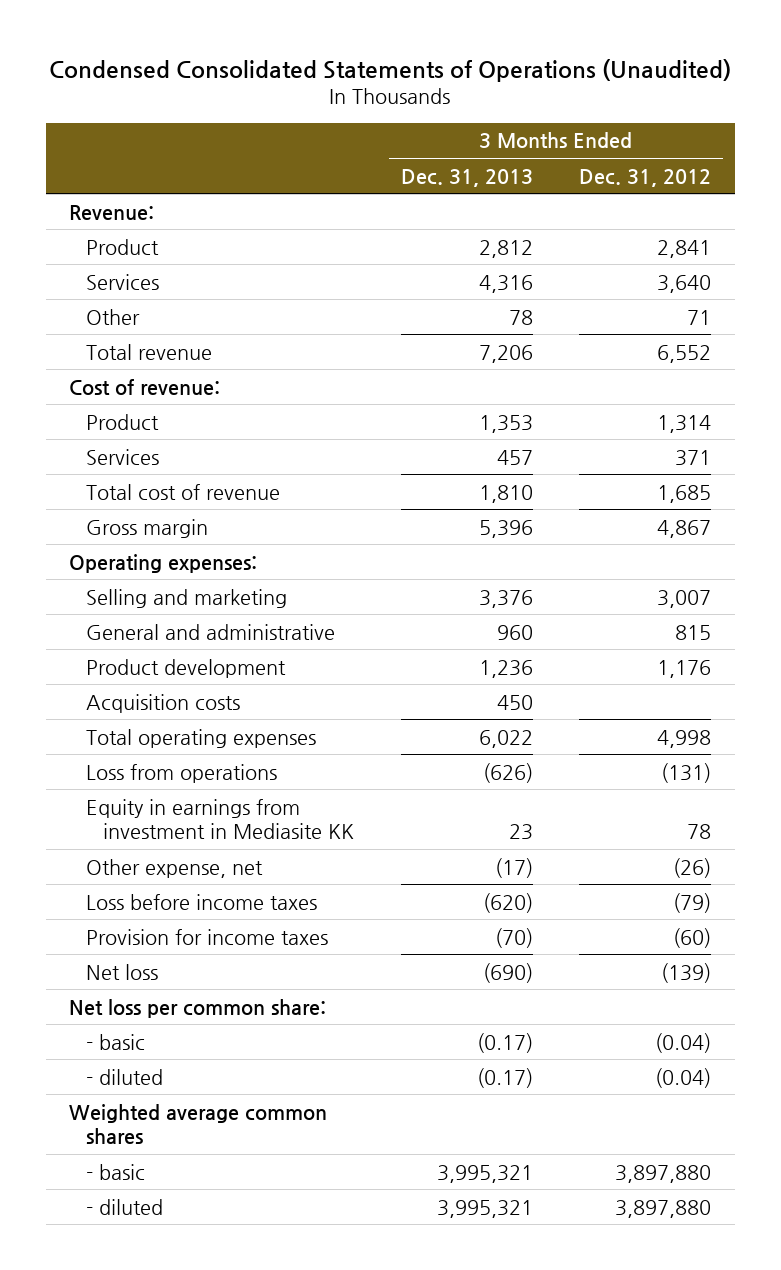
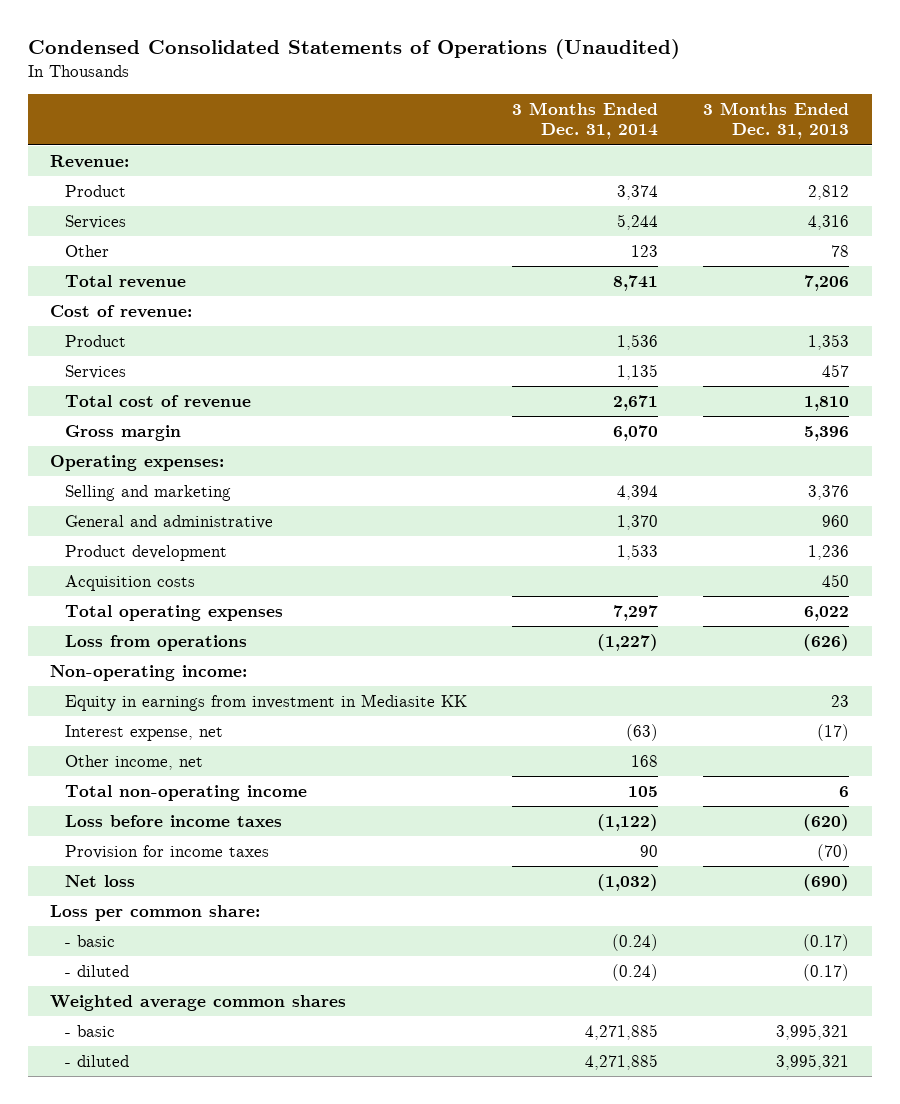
[579,168,712,187] Dec. 31, 2012 -> none
none -> [512,101,659,140] 3 Months Ended Dec. 31, 2014
none -> [50,665,248,682] Non-operating income:
[86,858,264,878] Other expense, net -> [64,725,223,742] Interest expense, net
none -> [64,755,203,771] Other income, net
none -> [64,785,307,802] Total non-operating income
[69,998,327,1018] Net loss per common share: -> [50,905,261,922] Loss per common share:

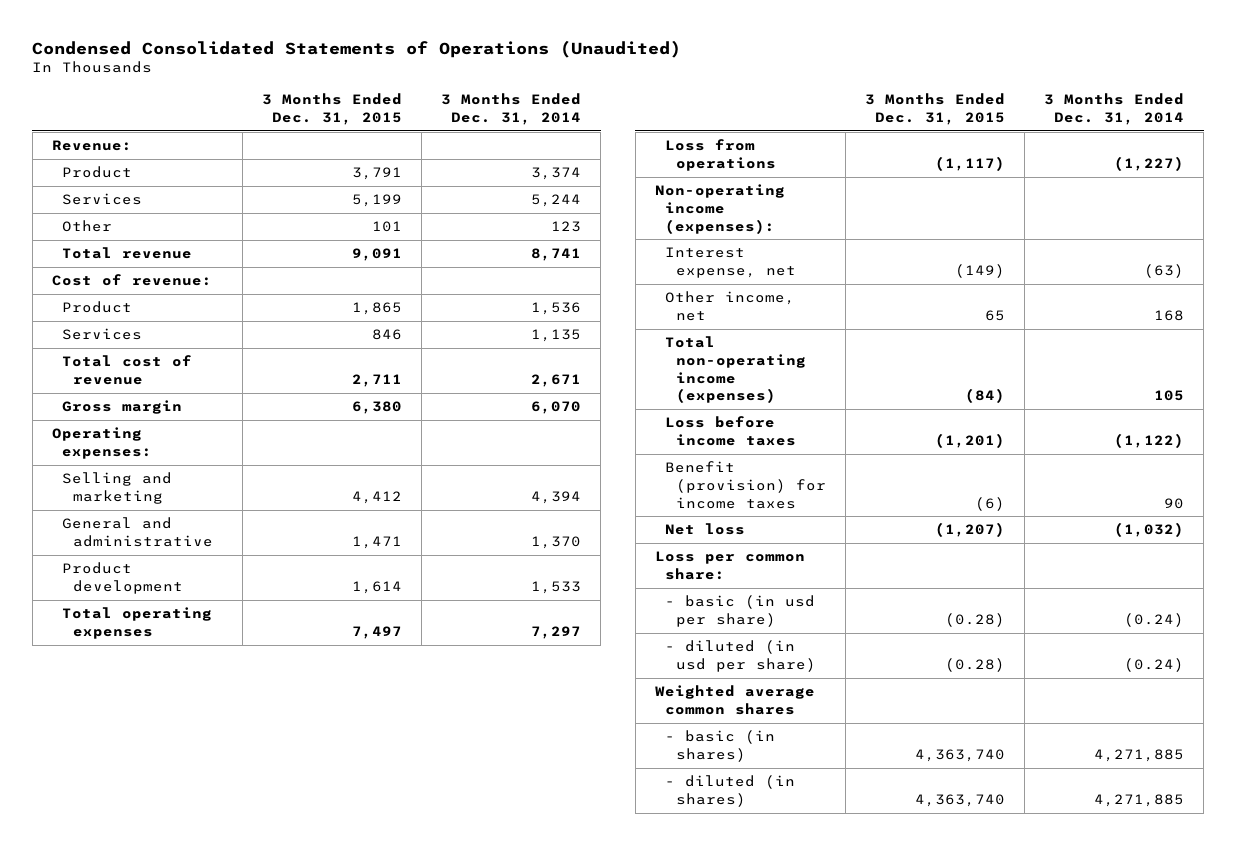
[703,101,850,140] 3 Months Ended Dec. 31, 2013 -> none
none -> [262,93,403,125] 3 Months Ended Dec. 31, 2015
[64,575,195,592] Acquisition costs -> none
[64,694,467,712] Equity in earnings from investment in Mediasite KK -> none
[50,665,248,682] Non-operating income: -> [654,184,785,234] Non-operating income (expenses):
[64,785,307,802] Total non-operating income -> [665,336,806,404] Total non-operating income (expenses)
[64,845,269,860] Provision for income taxes -> [665,461,826,509] Benefit (provision) for income taxes
[64,935,115,948] - basic -> [665,595,816,627] - basic (in usd per share)
[64,965,129,978] - diluted -> [665,640,816,672] - diluted (in usd per share)
[64,1025,115,1038] - basic -> [665,730,776,762] - basic (in shares)
[64,1055,129,1068] - diluted -> [665,775,796,807] - diluted (in shares)

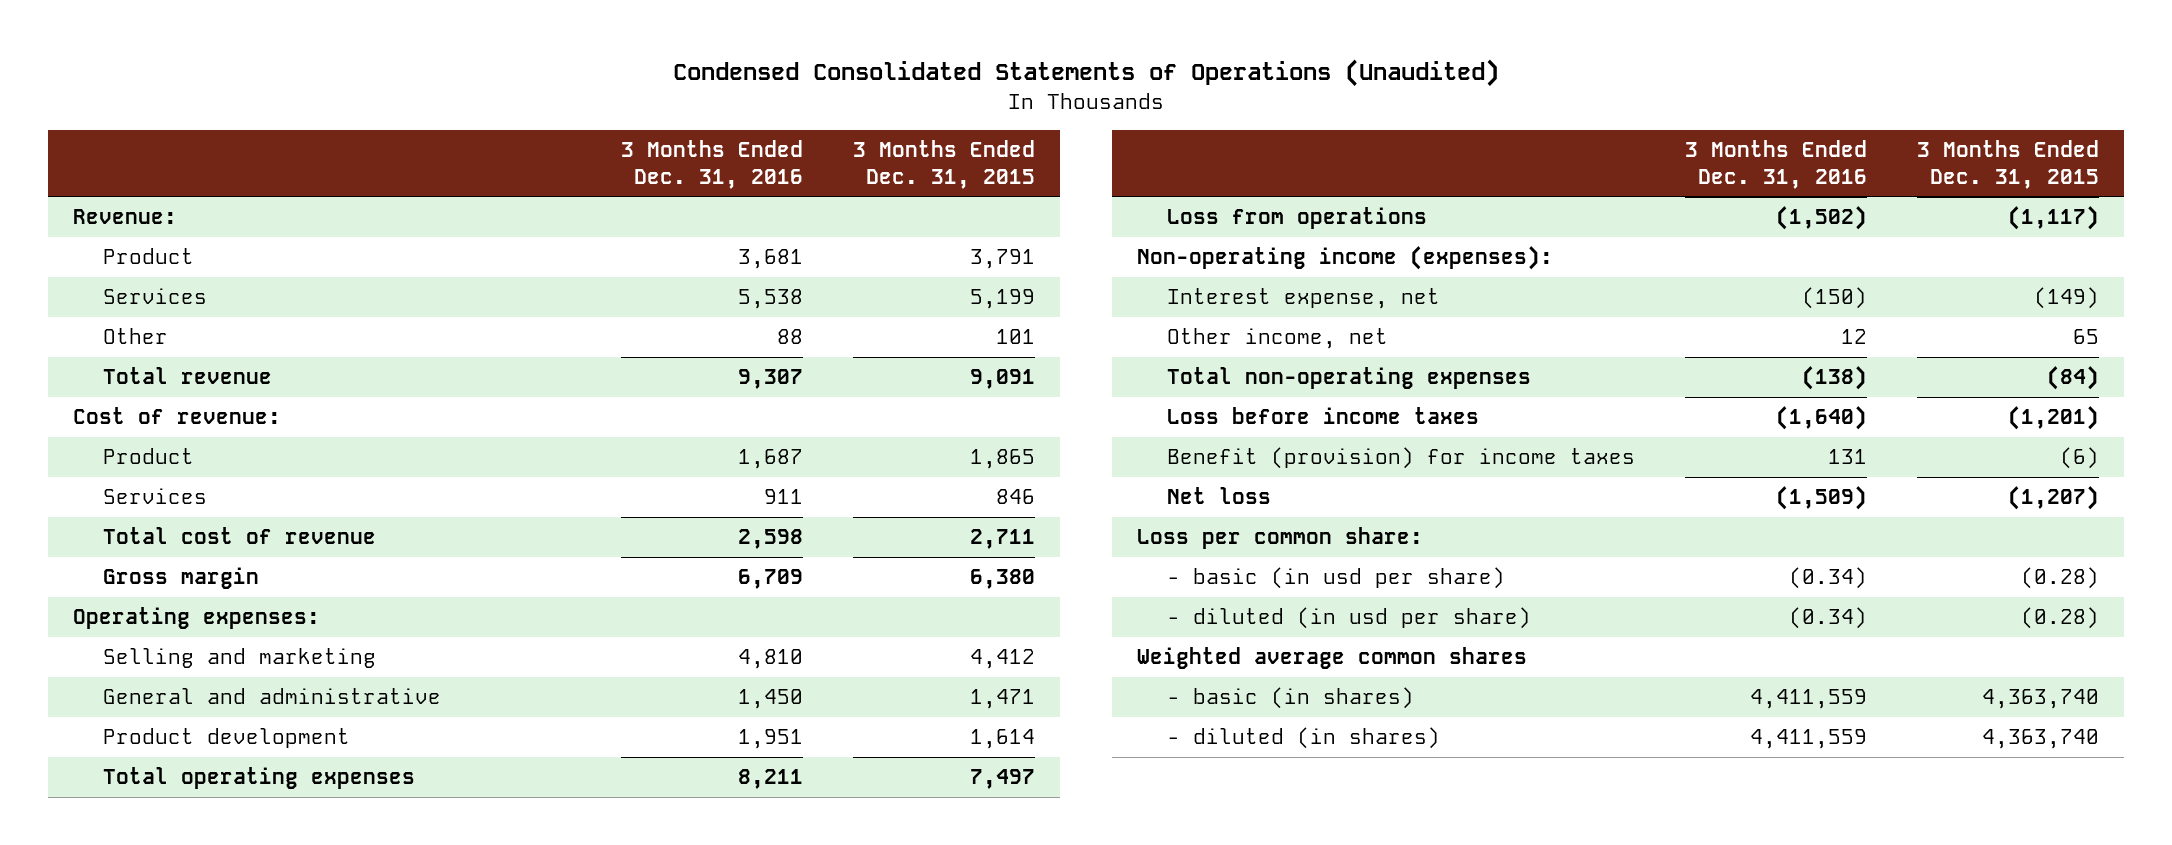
[441,93,582,125] 3 Months Ended Dec. 31, 2014 -> none
none -> [620,139,803,190] 3 Months Ended Dec. 31, 2016
[665,336,806,404] Total non-operating income (expenses) -> [1167,367,1532,390] Total non-operating expenses

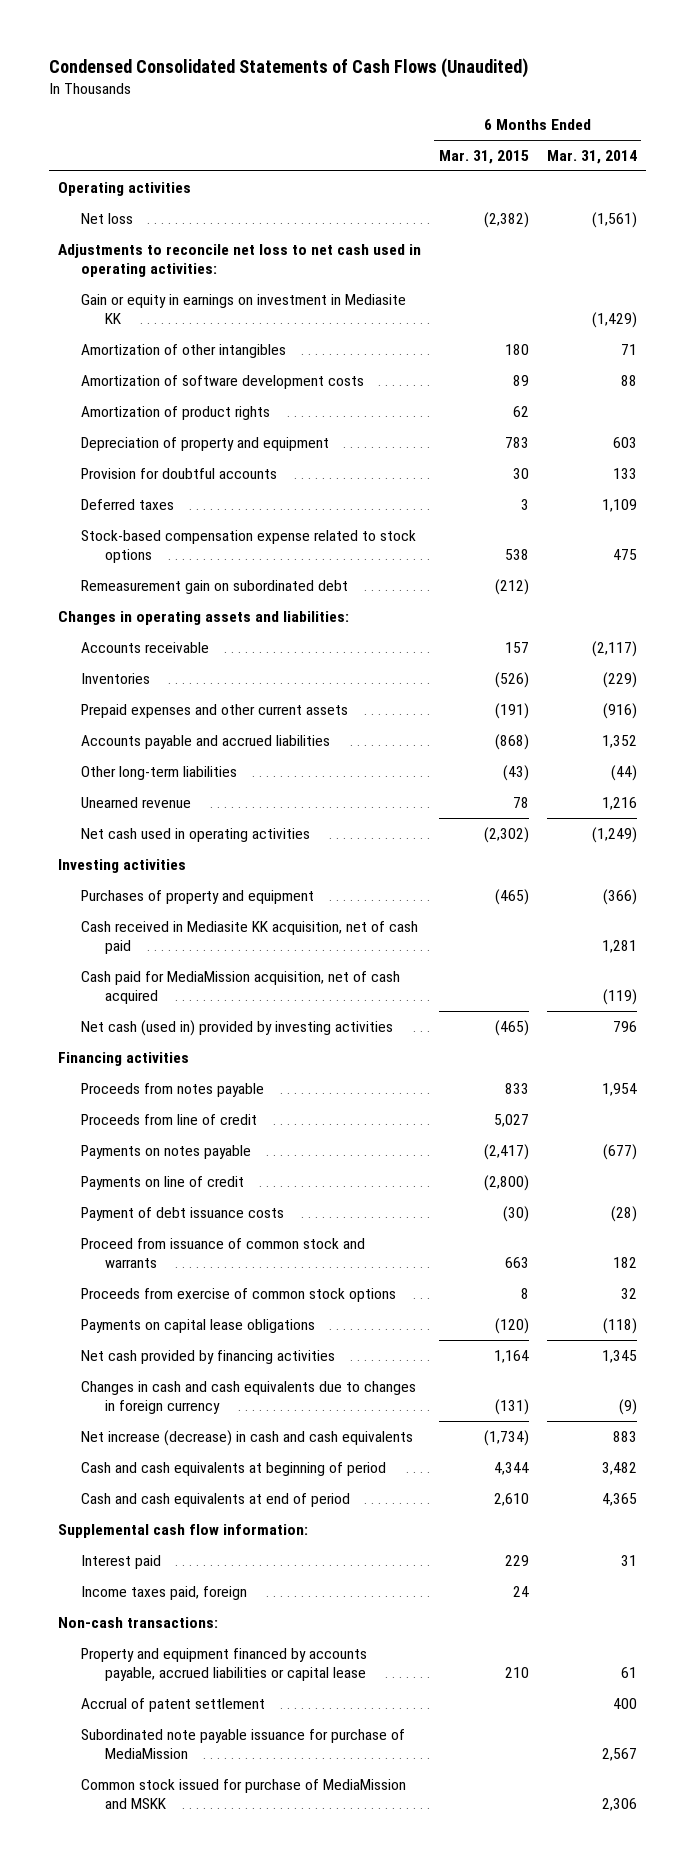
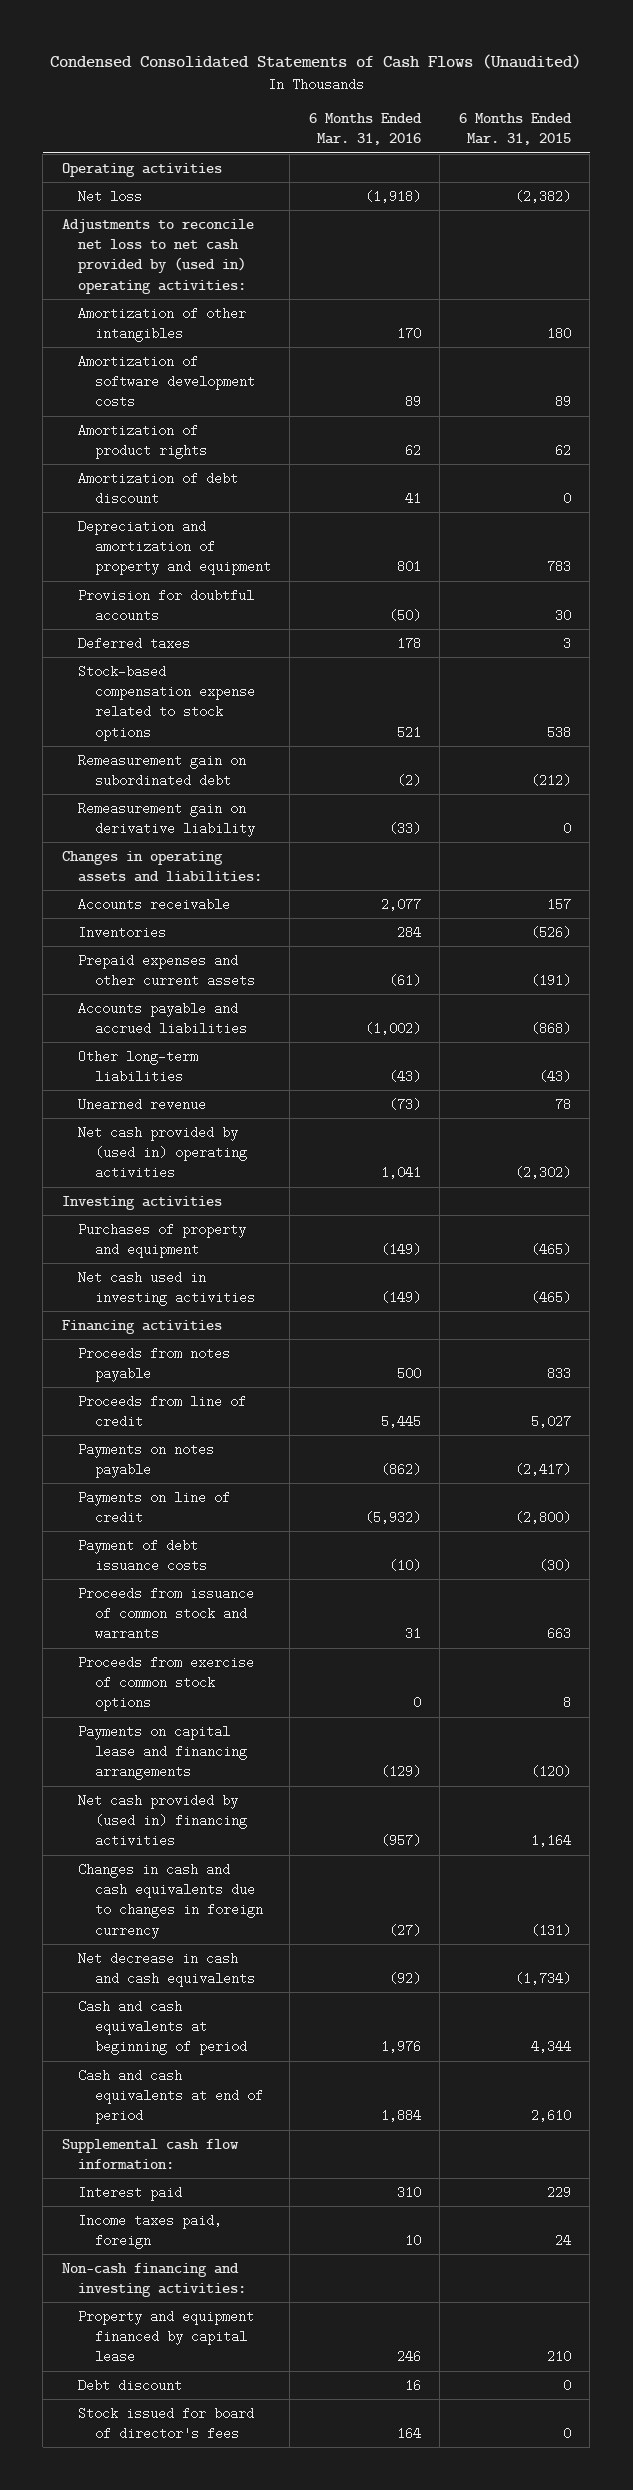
[546,150,637,165] Mar. 31, 2014 -> none
none -> [308,113,422,146] 6 Months Ended Mar. 31, 2016
[81,293,407,324] Gain or equity in earnings on investment in Mediasite KK -> none
[58,243,422,277] Adjustments to reconcile net loss to net cash used in operating activities: -> [61,218,254,294] Adjustments to reconcile net loss to net cash provided by (used in) operating activities:
none -> [78,471,239,506] Amortization of debt discount
[81,436,330,451] Depreciation of property and equipment -> [78,519,272,576] Depreciation and amortization of property and equipment
none -> [78,801,256,838] Remeasurement gain on derivative liability
[81,827,311,842] Net cash used in operating activities -> [78,1125,248,1180] Net cash provided by (used in) operating activities
[81,920,419,954] Cash received in Mediasite KK acquisition, net of cash paid -> none
[81,970,401,1004] Cash paid for MediaMission acquisition, net of cash acquired -> none
[81,1019,394,1036] Net cash (used in) provided by investing activities -> [78,1270,256,1307] Net cash used in investing activities
[81,1237,366,1268] Proceed from issuance of common stock and warrants -> [78,1586,255,1641] Proceeds from issuance of common stock and warrants
[81,1318,316,1333] Payments on capital lease obligations -> [78,1724,248,1781] Payments on capital lease and financing arrangements
[81,1349,336,1364] Net cash provided by financing activities -> [78,1793,248,1848] Net cash provided by (used in) financing activities
[81,1429,414,1446] Net increase (decrease) in cash and cash equivalents -> [78,1951,256,1988] Net decrease in cash and cash equivalents
[81,1697,266,1712] Accrual of patent settlement -> none
[81,1728,406,1759] Subordinated note payable issuance for purchase of MediaMission -> none
[81,1778,407,1809] Common stock issued for purchase of MediaMission and MSKK -> none
[58,1616,219,1628] Non-cash transactions: -> [61,2262,247,2298] Non-cash financing and investing activities:
[81,1647,368,1681] Property and equipment financed by accounts payable, accrued liabilities or capital lease -> [78,2309,255,2364] Property and equipment financed by capital lease
none -> [78,2378,183,2392] Debt discount
none -> [78,2406,255,2441] Stock issued for board of director's fees

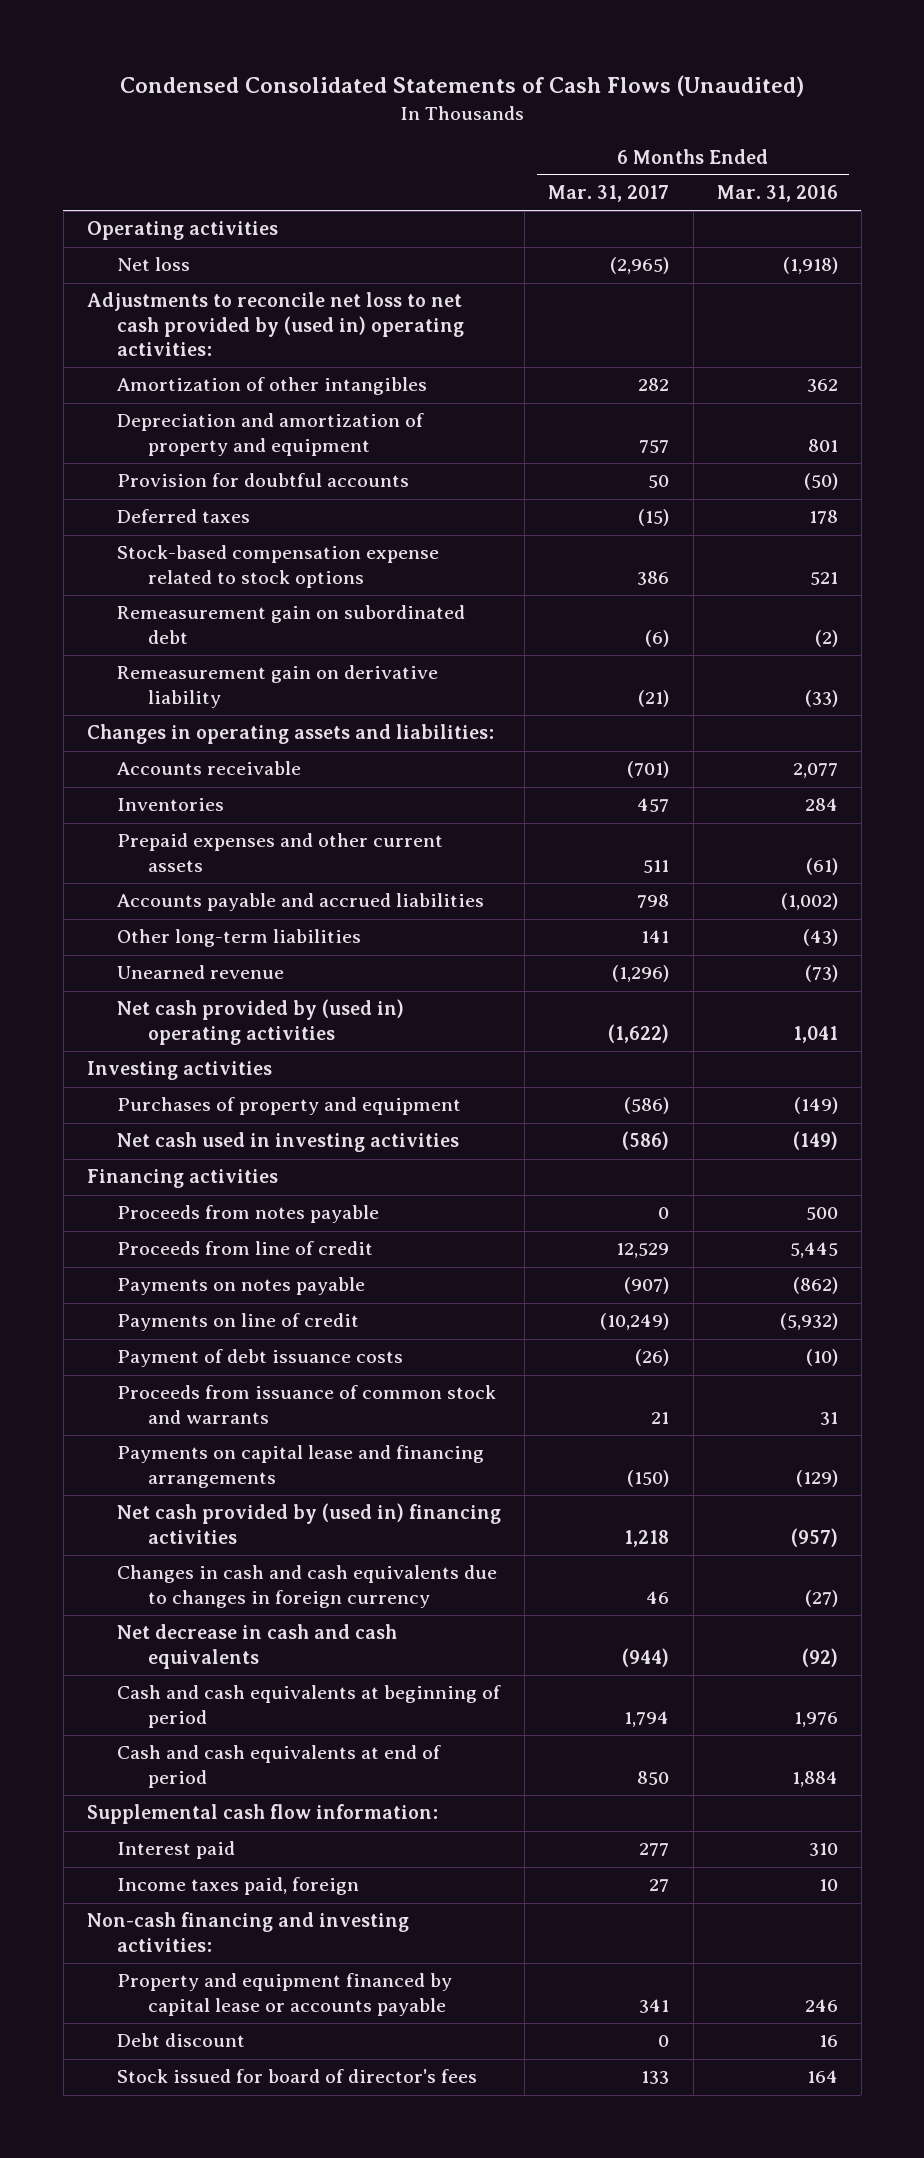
[458,113,572,146] 6 Months Ended Mar. 31, 2015 -> none
none -> [548,185,670,203] Mar. 31, 2017
[78,354,256,409] Amortization of software development costs -> none
[78,423,208,460] Amortization of product rights -> none
[78,471,239,506] Amortization of debt discount -> none
[396,327,421,341] 170 -> [806,379,838,393] 362
[78,1655,255,1712] Proceeds from exercise of common stock options -> none
[78,2309,255,2364] Property and equipment financed by capital lease -> [117,1973,453,2016] Property and equipment financed by capital lease or accounts payable

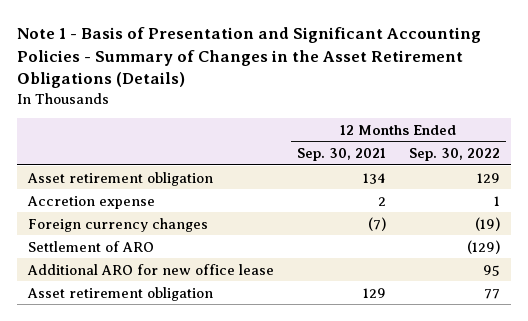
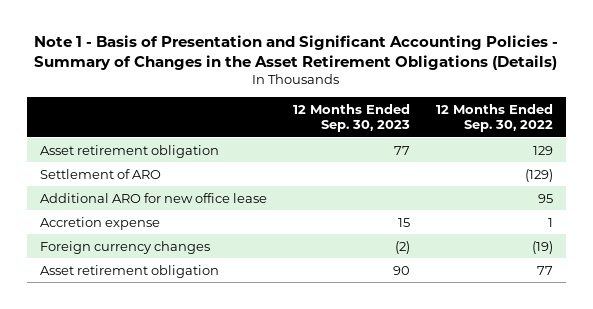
[297,147,387,161] Sep. 30, 2021 -> none
none -> [292,103,410,132] 12 Months Ended Sep. 30, 2023
[27,195,156,209] Accretion expense -> [39,216,160,230] Accretion expense
[28,217,209,232] Foreign currency changes -> [39,240,210,254] Foreign currency changes

